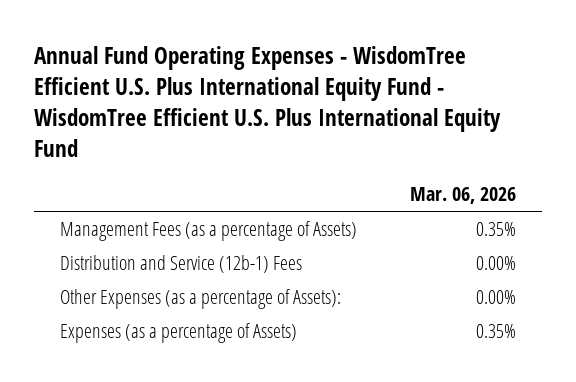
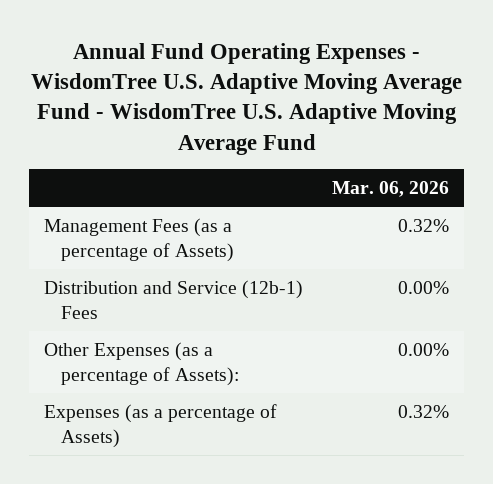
[33,46,501,158] Annual Fund Operating Expenses - WisdomTree Efficient U.S. Plus International Equity Fund - WisdomTree Efficient U.S. Plus International Equity Fund -> [30,42,462,155] Annual Fund Operating Expenses - WisdomTree U.S. Adaptive Moving Average Fund - WisdomTree U.S. Adaptive Moving Average Fund
[475,222,516,237] 0.35% -> [398,218,450,232] 0.32%
[475,324,516,339] 0.35% -> [398,404,450,418] 0.32%

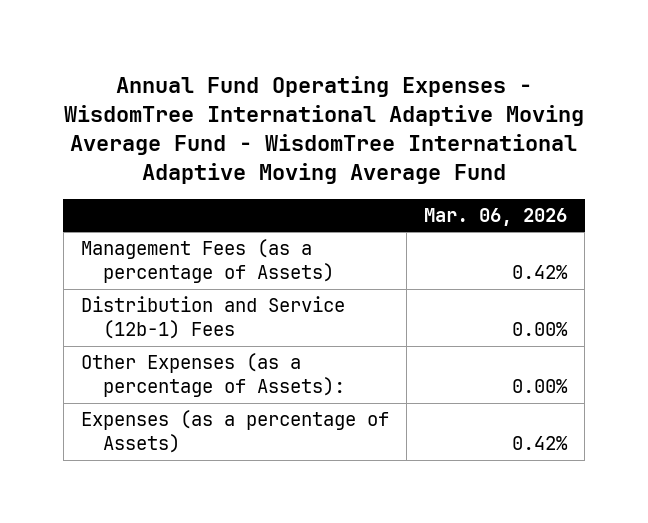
[30,42,462,155] Annual Fund Operating Expenses - WisdomTree U.S. Adaptive Moving Average Fund - WisdomTree U.S. Adaptive Moving Average Fund -> [64,75,585,184] Annual Fund Operating Expenses - WisdomTree International Adaptive Moving Average Fund - WisdomTree International Adaptive Moving Average Fund
[398,218,450,232] 0.32% -> [512,265,569,280] 0.42%
[398,404,450,418] 0.32% -> [512,436,569,451] 0.42%

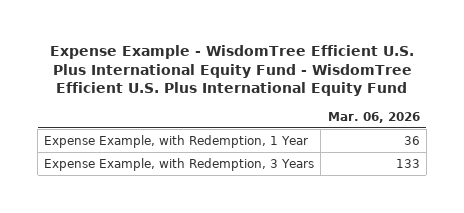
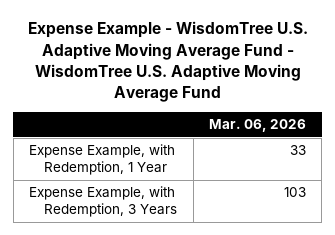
[49,45,414,97] Expense Example - WisdomTree Efficient U.S. Plus International Equity Fund - WisdomTree Efficient U.S. Plus International Equity Fund -> [27,21,308,103] Expense Example - WisdomTree U.S. Adaptive Moving Average Fund - WisdomTree U.S. Adaptive Moving Average Fund
[403,135,420,145] 36 -> [290,145,307,156] 33
[395,158,420,168] 133 -> [284,187,307,198] 103

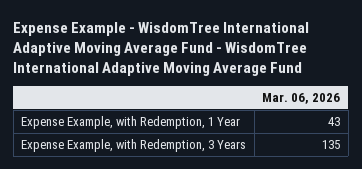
[27,21,308,103] Expense Example - WisdomTree U.S. Adaptive Moving Average Fund - WisdomTree U.S. Adaptive Moving Average Fund -> [13,22,310,77] Expense Example - WisdomTree International Adaptive Moving Average Fund - WisdomTree International Adaptive Moving Average Fund
[290,145,307,156] 33 -> [328,116,341,126] 43
[284,187,307,198] 103 -> [322,139,341,149] 135

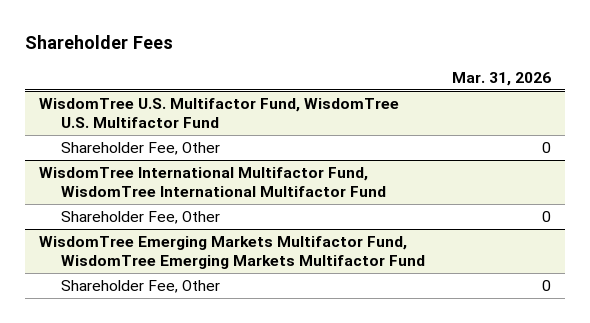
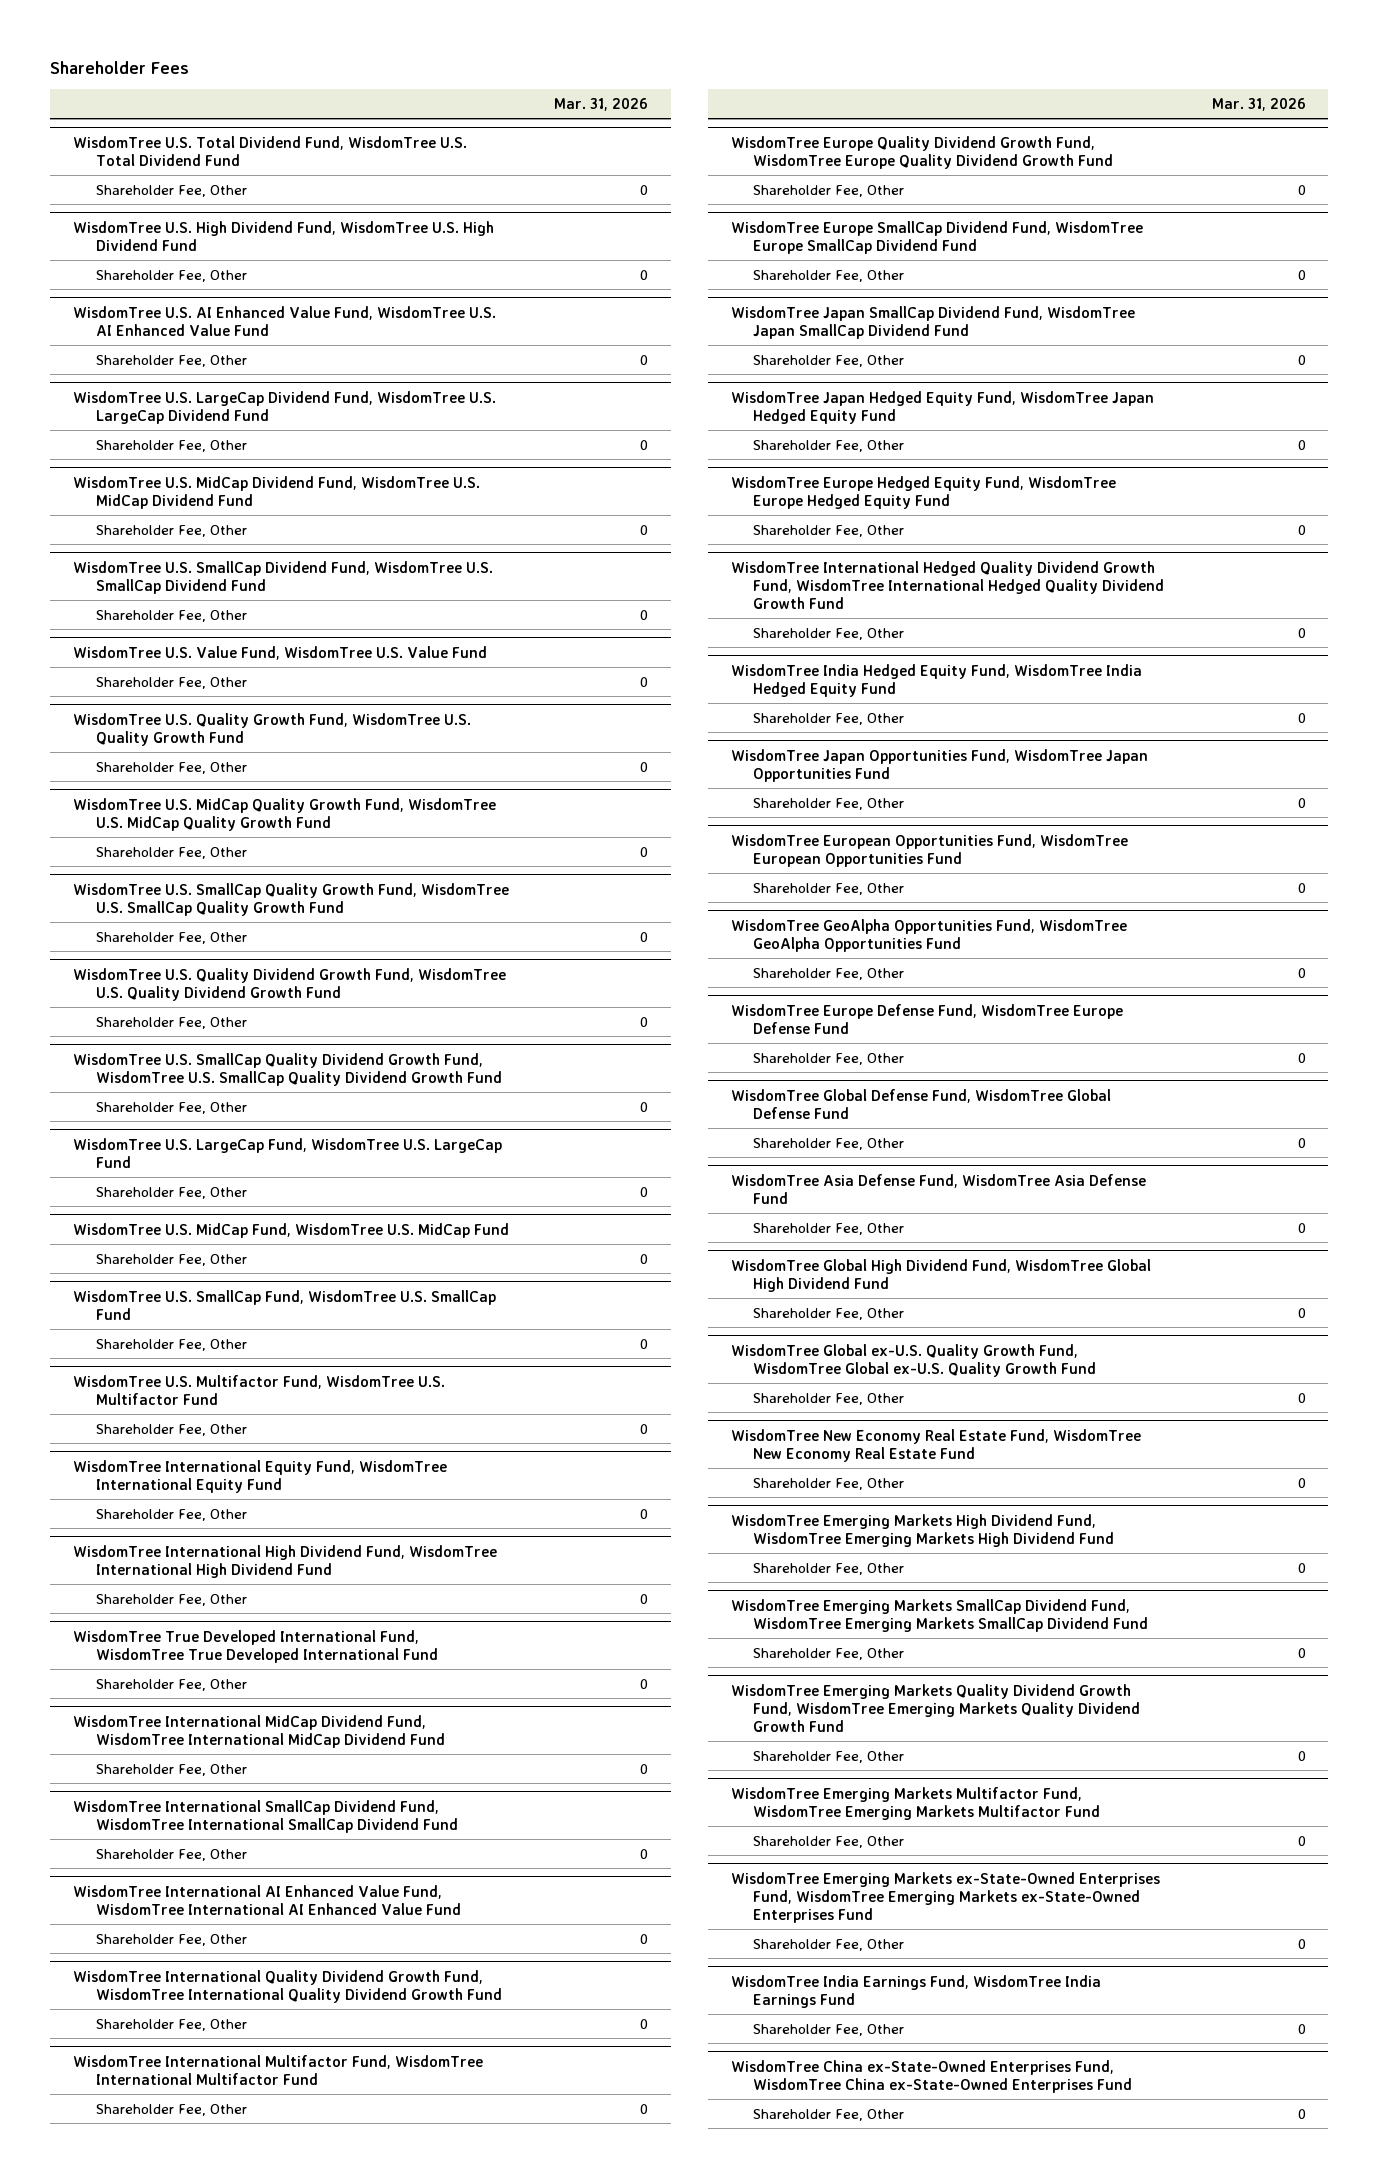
none -> [72,135,467,166] WisdomTree U.S. Total Dividend Fund, WisdomTree U.S. Total Dividend Fund
none -> [95,184,247,197] Shareholder Fee, Other
none -> [72,220,494,251] WisdomTree U.S. High Dividend Fund, WisdomTree U.S. High Dividend Fund
none -> [95,269,247,282] Shareholder Fee, Other
none -> [72,305,496,336] WisdomTree U.S. AI Enhanced Value Fund, WisdomTree U.S. AI Enhanced Value Fund
none -> [95,354,247,367] Shareholder Fee, Other
none -> [72,390,496,424] WisdomTree U.S. LargeCap Dividend Fund, WisdomTree U.S. LargeCap Dividend Fund
none -> [95,439,247,452] Shareholder Fee, Other
none -> [72,475,480,509] WisdomTree U.S. MidCap Dividend Fund, WisdomTree U.S. MidCap Dividend Fund
none -> [95,524,247,537] Shareholder Fee, Other
none -> [72,560,493,594] WisdomTree U.S. SmallCap Dividend Fund, WisdomTree U.S. SmallCap Dividend Fund
none -> [95,609,247,622] Shareholder Fee, Other
none -> [72,645,487,660] WisdomTree U.S. Value Fund, WisdomTree U.S. Value Fund
none -> [95,676,247,689] Shareholder Fee, Other
none -> [72,712,471,746] WisdomTree U.S. Quality Growth Fund, WisdomTree U.S. Quality Growth Fund
none -> [95,761,247,774] Shareholder Fee, Other
none -> [72,797,496,831] WisdomTree U.S. MidCap Quality Growth Fund, WisdomTree U.S. MidCap Quality Growth Fund
none -> [95,846,247,859] Shareholder Fee, Other
none -> [72,882,509,916] WisdomTree U.S. SmallCap Quality Growth Fund, WisdomTree U.S. SmallCap Quality Growth Fund
none -> [95,931,247,944] Shareholder Fee, Other
none -> [72,967,506,1001] WisdomTree U.S. Quality Dividend Growth Fund, WisdomTree U.S. Quality Dividend Growth Fund
none -> [95,1016,247,1029] Shareholder Fee, Other
none -> [72,1052,502,1086] WisdomTree U.S. SmallCap Quality Dividend Growth Fund, WisdomTree U.S. SmallCap Quality Dividend Growth Fund
none -> [95,1101,247,1114] Shareholder Fee, Other
none -> [72,1137,502,1168] WisdomTree U.S. LargeCap Fund, WisdomTree U.S. LargeCap Fund
none -> [95,1186,247,1199] Shareholder Fee, Other
none -> [72,1222,509,1238] WisdomTree U.S. MidCap Fund, WisdomTree U.S. MidCap Fund
none -> [95,1253,247,1266] Shareholder Fee, Other
none -> [72,1289,496,1320] WisdomTree U.S. SmallCap Fund, WisdomTree U.S. SmallCap Fund
none -> [95,1338,247,1351] Shareholder Fee, Other
none -> [72,1459,447,1493] WisdomTree International Equity Fund, WisdomTree International Equity Fund
none -> [95,1508,247,1521] Shareholder Fee, Other
none -> [72,1544,497,1578] WisdomTree International High Dividend Fund, WisdomTree International High Dividend Fund
none -> [95,1593,247,1606] Shareholder Fee, Other
none -> [72,1629,438,1663] WisdomTree True Developed International Fund, WisdomTree True Developed International Fund
none -> [95,1678,247,1691] Shareholder Fee, Other
none -> [72,1714,445,1748] WisdomTree International MidCap Dividend Fund, WisdomTree International MidCap Dividend Fund
none -> [95,1763,247,1776] Shareholder Fee, Other
none -> [72,1799,458,1833] WisdomTree International SmallCap Dividend Fund, WisdomTree International SmallCap Dividend Fund
none -> [95,1848,247,1861] Shareholder Fee, Other
none -> [72,1884,461,1915] WisdomTree International AI Enhanced Value Fund, WisdomTree International AI Enhanced Value Fund
none -> [95,1933,247,1946] Shareholder Fee, Other
none -> [72,1969,502,2003] WisdomTree International Quality Dividend Growth Fund, WisdomTree International Quality Dividend Growth Fund
none -> [95,2018,247,2031] Shareholder Fee, Other
none -> [730,135,1114,169] WisdomTree Europe Quality Dividend Growth Fund, WisdomTree Europe Quality Dividend Growth Fund
none -> [753,184,905,197] Shareholder Fee, Other
none -> [730,220,1143,254] WisdomTree Europe SmallCap Dividend Fund, WisdomTree Europe SmallCap Dividend Fund
none -> [753,269,905,282] Shareholder Fee, Other
none -> [730,305,1135,339] WisdomTree Japan SmallCap Dividend Fund, WisdomTree Japan SmallCap Dividend Fund
none -> [753,354,905,367] Shareholder Fee, Other
none -> [730,390,1154,424] WisdomTree Japan Hedged Equity Fund, WisdomTree Japan Hedged Equity Fund
none -> [753,439,905,452] Shareholder Fee, Other
none -> [730,475,1116,509] WisdomTree Europe Hedged Equity Fund, WisdomTree Europe Hedged Equity Fund
none -> [753,524,905,537] Shareholder Fee, Other
none -> [730,560,1165,609] WisdomTree International Hedged Quality Dividend Growth Fund, WisdomTree International Hedged Quality Dividend Growth Fund
none -> [753,627,905,640] Shareholder Fee, Other
none -> [730,663,1142,697] WisdomTree India Hedged Equity Fund, WisdomTree India Hedged Equity Fund
none -> [753,712,905,725] Shareholder Fee, Other
none -> [730,748,1148,782] WisdomTree Japan Opportunities Fund, WisdomTree Japan Opportunities Fund
none -> [753,797,905,810] Shareholder Fee, Other
none -> [730,833,1128,867] WisdomTree European Opportunities Fund, WisdomTree European Opportunities Fund
none -> [753,882,905,895] Shareholder Fee, Other
none -> [730,918,1127,952] WisdomTree GeoAlpha Opportunities Fund, WisdomTree GeoAlpha Opportunities Fund
none -> [753,967,905,980] Shareholder Fee, Other
none -> [730,1003,1123,1034] WisdomTree Europe Defense Fund, WisdomTree Europe Defense Fund
none -> [753,1052,905,1065] Shareholder Fee, Other
none -> [730,1088,1111,1119] WisdomTree Global Defense Fund, WisdomTree Global Defense Fund
none -> [753,1137,905,1150] Shareholder Fee, Other
none -> [730,1173,1146,1204] WisdomTree Asia Defense Fund, WisdomTree Asia Defense Fund
none -> [753,1222,905,1235] Shareholder Fee, Other
none -> [730,1258,1151,1292] WisdomTree Global High Dividend Fund, WisdomTree Global High Dividend Fund
none -> [753,1307,905,1320] Shareholder Fee, Other
none -> [730,1343,1097,1377] WisdomTree Global ex-U.S. Quality Growth Fund, WisdomTree Global ex-U.S. Quality Growth Fund
none -> [753,1392,905,1405] Shareholder Fee, Other
none -> [730,1428,1141,1462] WisdomTree New Economy Real Estate Fund, WisdomTree New Economy Real Estate Fund
none -> [753,1477,905,1490] Shareholder Fee, Other
none -> [730,1513,1115,1547] WisdomTree Emerging Markets High Dividend Fund, WisdomTree Emerging Markets High Dividend Fund
none -> [753,1562,905,1575] Shareholder Fee, Other
none -> [730,1598,1149,1632] WisdomTree Emerging Markets SmallCap Dividend Fund, WisdomTree Emerging Markets SmallCap Dividend Fund
none -> [753,1647,905,1660] Shareholder Fee, Other
none -> [730,1683,1141,1732] WisdomTree Emerging Markets Quality Dividend Growth Fund, WisdomTree Emerging Markets Quality Dividend Growth Fund
none -> [753,1750,905,1763] Shareholder Fee, Other
none -> [730,1871,1160,1923] WisdomTree Emerging Markets ex-State-Owned Enterprises Fund, WisdomTree Emerging Markets ex-State-Owned Enterprises Fund
none -> [753,1938,905,1951] Shareholder Fee, Other
none -> [730,1974,1101,2008] WisdomTree India Earnings Fund, WisdomTree India Earnings Fund
none -> [753,2023,905,2036] Shareholder Fee, Other
none -> [730,2059,1133,2093] WisdomTree China ex-State-Owned Enterprises Fund, WisdomTree China ex-State-Owned Enterprises Fund
none -> [753,2108,905,2121] Shareholder Fee, Other

